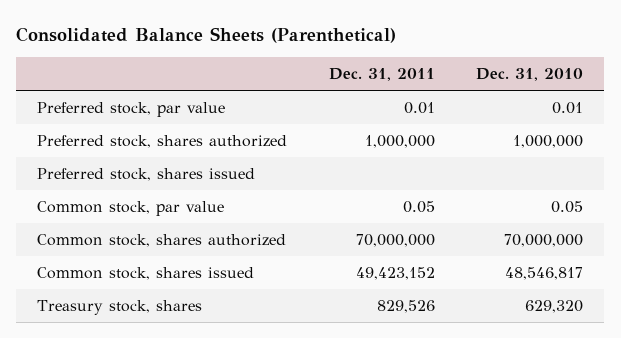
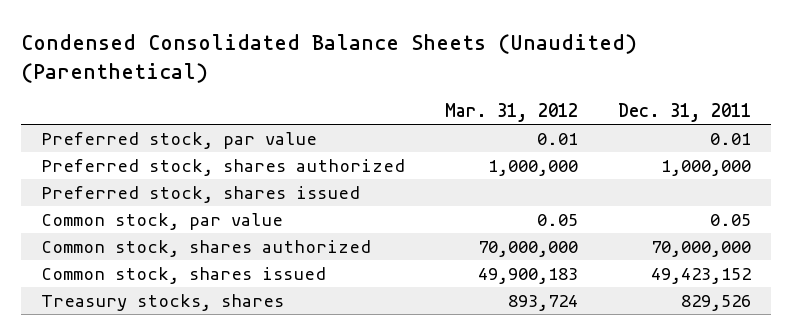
[16,27,397,44] Consolidated Balance Sheets (Parenthetical) -> [21,34,638,83] Condensed Consolidated Balance Sheets (Unaudited) (Parenthetical)
[476,68,584,82] Dec. 31, 2010 -> none
none -> [445,103,579,123] Mar. 31, 2012
[37,299,203,315] Treasury stock, shares -> [41,293,285,311] Treasury stocks, shares

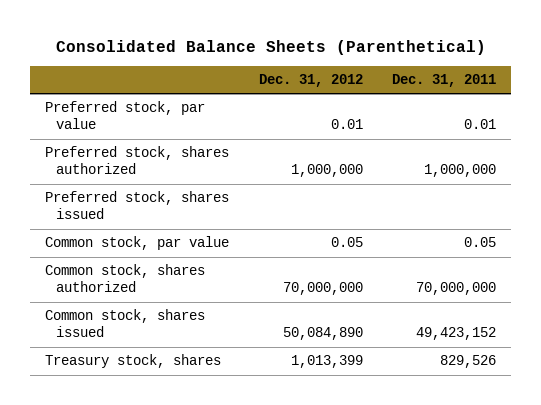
[21,34,638,83] Condensed Consolidated Balance Sheets (Unaudited) (Parenthetical) -> [55,39,486,55] Consolidated Balance Sheets (Parenthetical)
[445,103,579,123] Mar. 31, 2012 -> none
none -> [258,74,363,88] Dec. 31, 2012
[41,293,285,311] Treasury stocks, shares -> [44,354,221,369] Treasury stock, shares

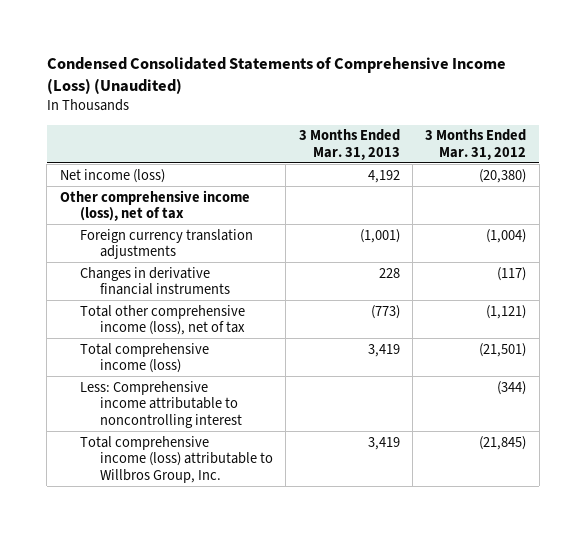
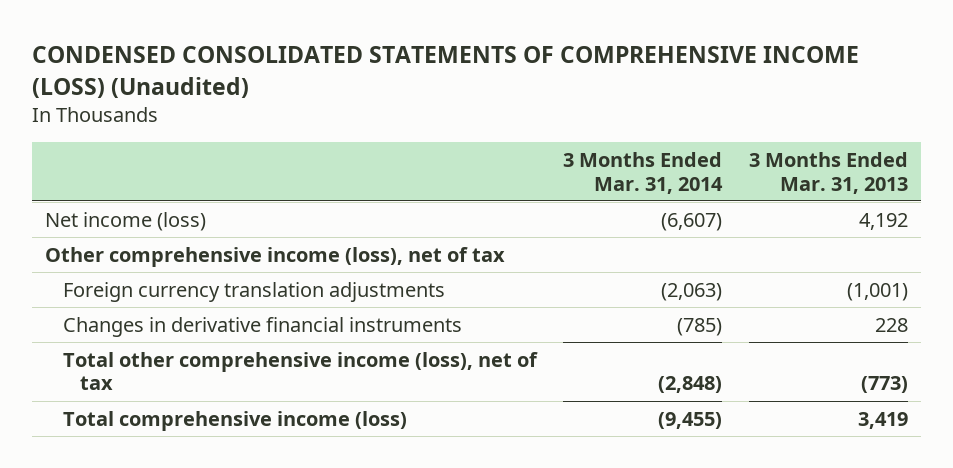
[46,56,506,95] Condensed Consolidated Statements of Comprehensive Income (Loss) (Unaudited) -> [31,46,859,98] CONDENSED CONSOLIDATED STATEMENTS OF COMPREHENSIVE INCOME (LOSS) (Unaudited)
[425,129,527,160] 3 Months Ended Mar. 31, 2012 -> none
none -> [563,151,724,194] 3 Months Ended Mar. 31, 2014
[79,380,243,428] Less: Comprehensive income attributable to noncontrolling interest -> none
[79,435,274,483] Total comprehensive income (loss) attributable to Willbros Group, Inc. -> none

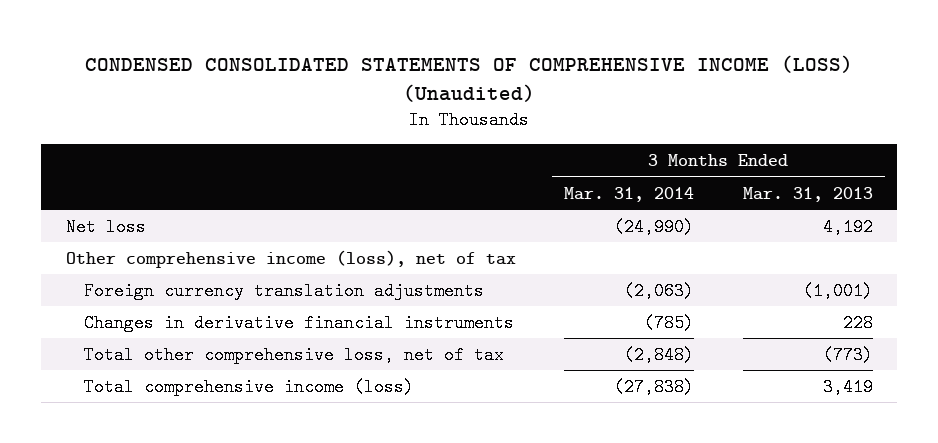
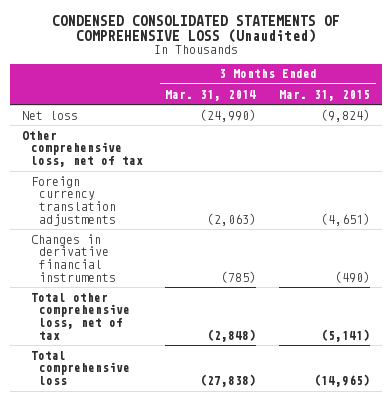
[85,54,854,102] CONDENSED CONSOLIDATED STATEMENTS OF COMPREHENSIVE INCOME (LOSS) (Unaudited) -> [52,14,341,43] CONDENSED CONSOLIDATED STATEMENTS OF COMPREHENSIVE LOSS (Unaudited)
[742,186,873,202] Mar. 31, 2013 -> none
none -> [279,89,371,101] Mar. 31, 2015
[65,249,516,268] Other comprehensive income (loss), net of tax -> [21,130,143,168] Other comprehensive loss, net of tax
[83,377,414,396] Total comprehensive income (loss) -> [30,350,131,386] Total comprehensive loss

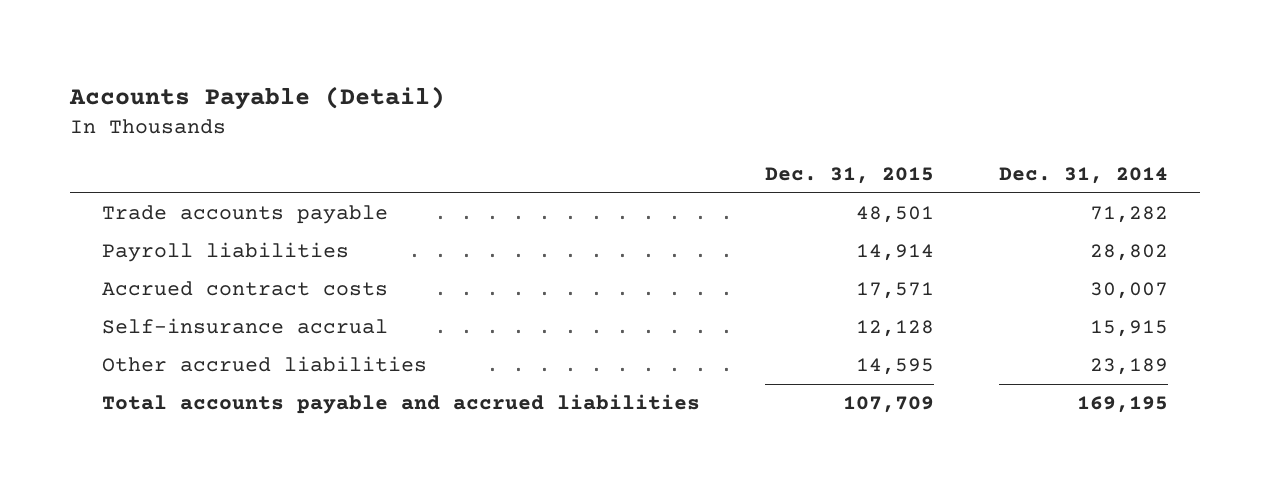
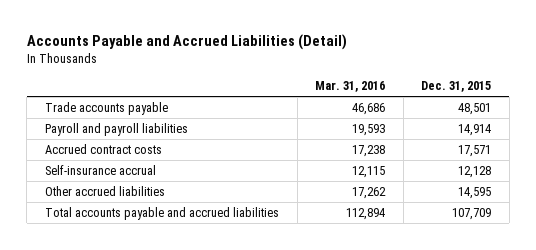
[69,85,446,110] Accounts Payable (Detail) -> [26,34,347,51] Accounts Payable and Accrued Liabilities (Detail)
[998,166,1168,184] Dec. 31, 2014 -> none
none -> [315,81,386,93] Mar. 31, 2016
[102,242,350,263] Payroll liabilities -> [44,122,188,136] Payroll and payroll liabilities

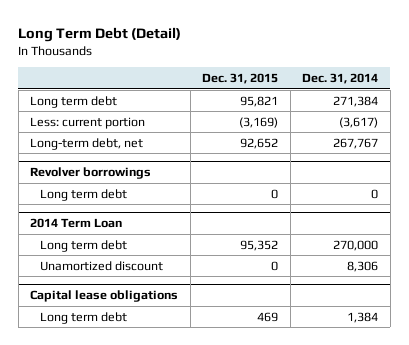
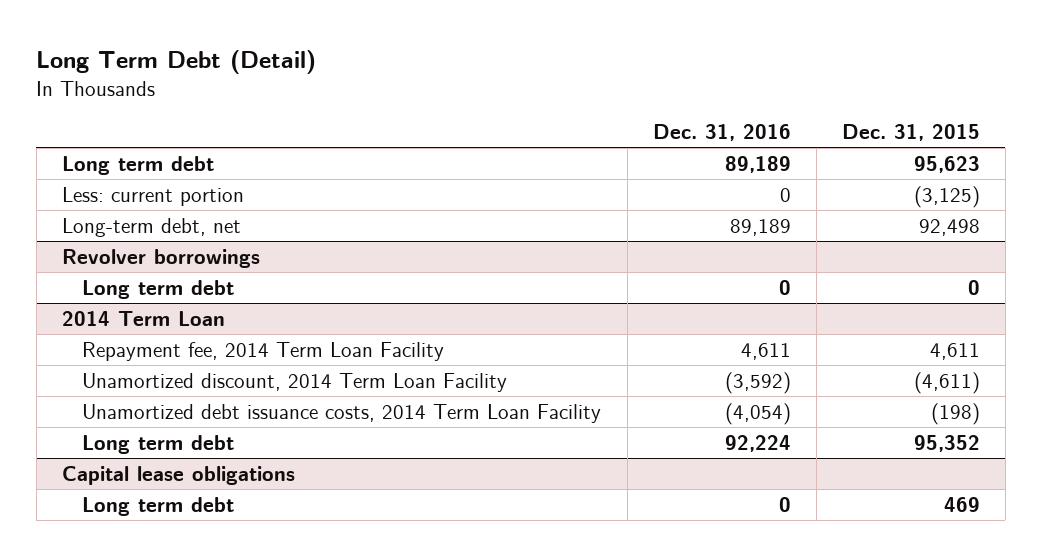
[302,73,379,85] Dec. 31, 2014 -> none
none -> [652,123,791,141] Dec. 31, 2016
[240,95,279,107] 95,821 -> [913,155,980,173] 95,623
[239,116,279,128] (3,169) -> [913,185,980,208] (3,125)
[240,137,279,149] 92,652 -> [918,218,980,236] 92,498
none -> [82,341,445,361] Repayment fee, 2014 Term Loan Facility
none -> [82,372,508,392] Unamortized discount, 2014 Term Loan Facility
none -> [82,403,602,423] Unamortized debt issuance costs, 2014 Term Loan Facility
[40,260,164,271] Unamortized discount -> none

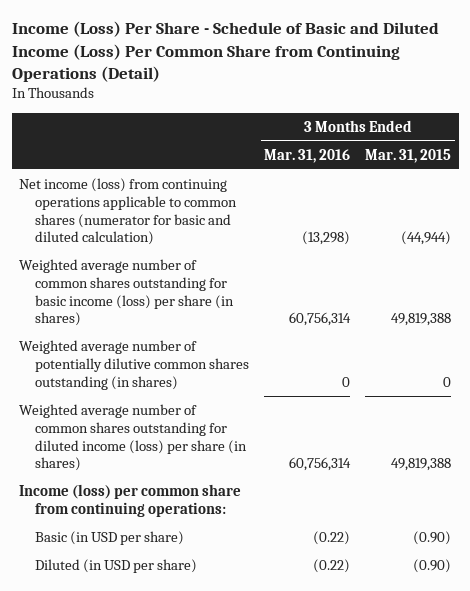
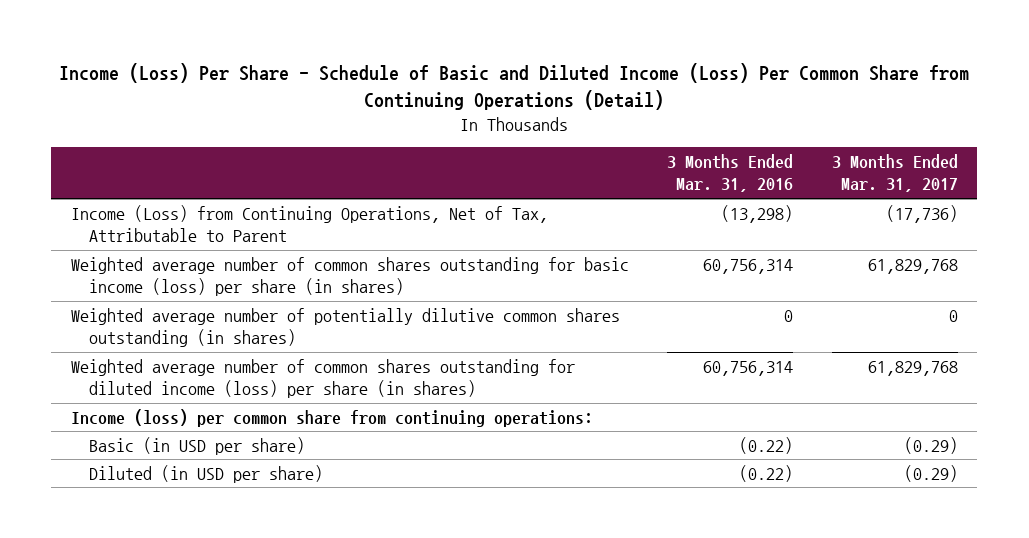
[365,148,452,163] Mar. 31, 2015 -> none
none -> [831,153,958,193] 3 Months Ended Mar. 31, 2017
[19,177,238,246] Net income (loss) from continuing operations applicable to common shares (numerator for basic and diluted calculation) -> [70,204,548,243] Income (Loss) from Continuing Operations, Net of Tax, Attributable to Parent

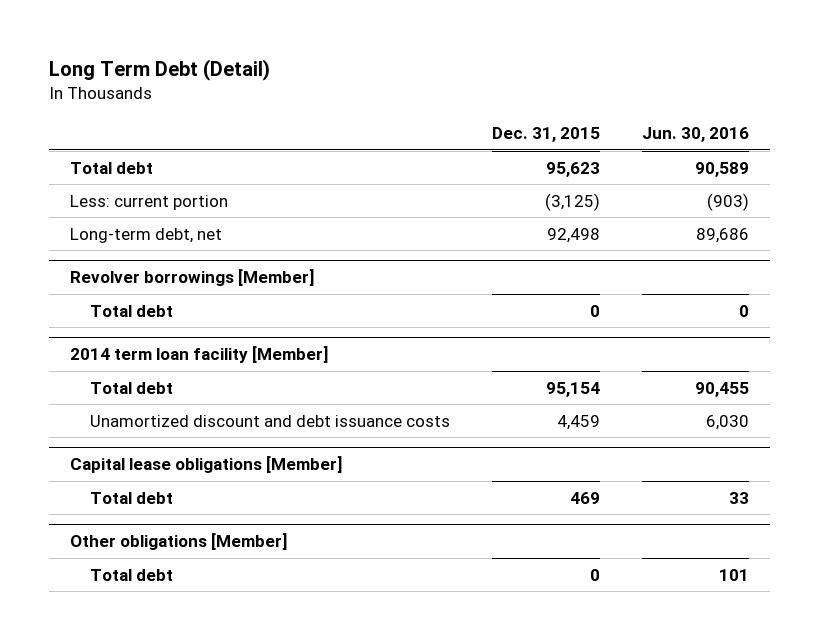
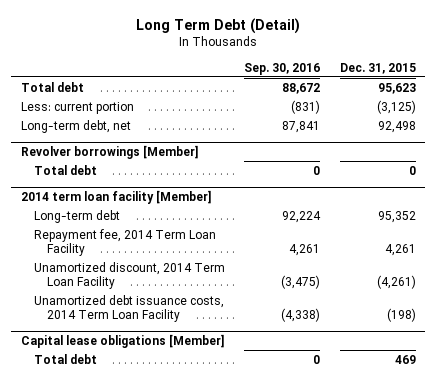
[642,127,750,143] Jun. 30, 2016 -> none
none -> [244,62,321,75] Sep. 30, 2016
[89,381,173,394] Total debt -> none
[89,414,450,427] Unamortized discount and debt issuance costs -> none
none -> [33,209,120,223] Long-term debt
none -> [33,228,216,256] Repayment fee, 2014 Term Loan Facility
none -> [33,261,225,289] Unamortized discount, 2014 Term Loan Facility
none -> [33,294,224,322] Unamortized debt issuance costs, 2014 Term Loan Facility
[70,533,288,551] Other obligations [Member] -> none
[89,568,173,581] Total debt -> none

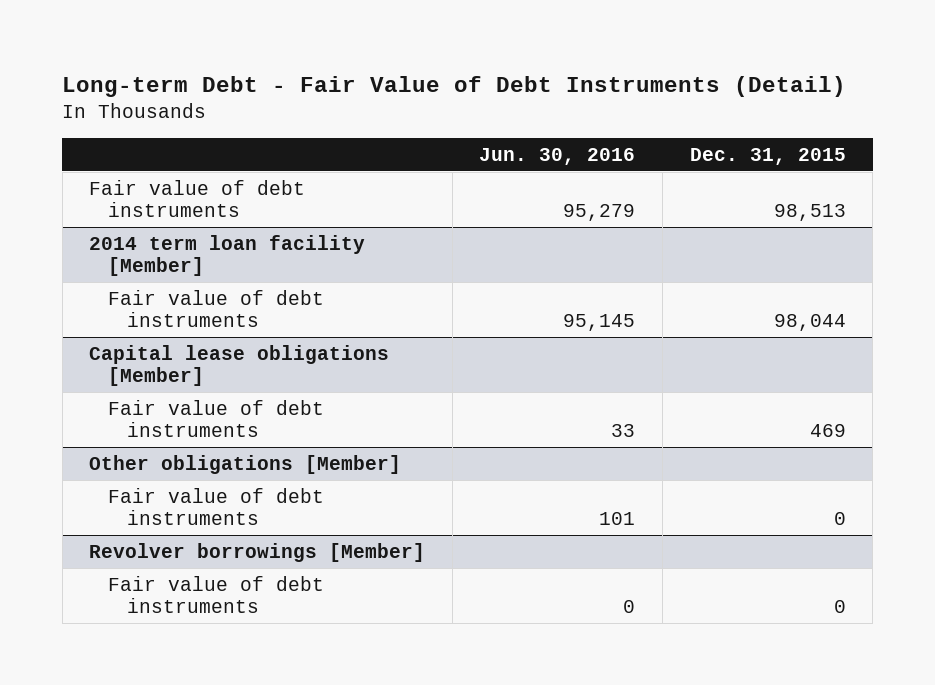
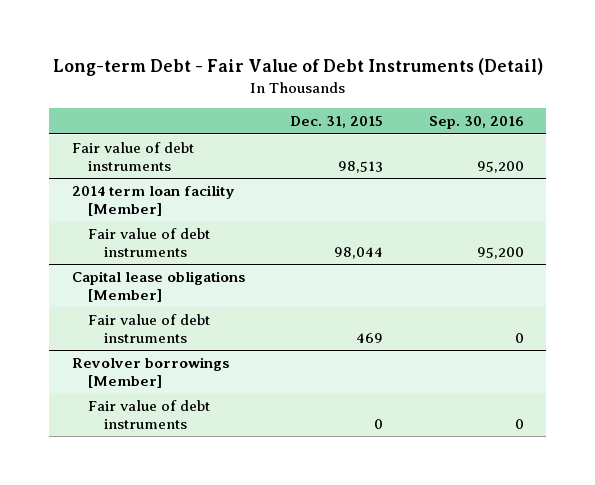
[479,147,636,165] Jun. 30, 2016 -> none
none -> [428,116,524,130] Sep. 30, 2016
[89,454,402,474] Other obligations [Member] -> none
[108,487,325,526] Fair value of debt instruments -> none

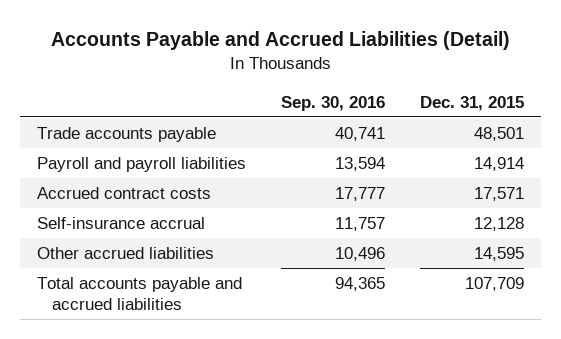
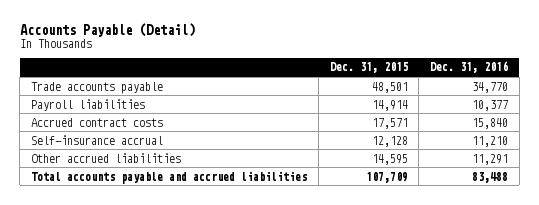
[50,31,510,51] Accounts Payable and Accrued Liabilities (Detail) -> [19,23,195,38] Accounts Payable (Detail)
[281,95,386,111] Sep. 30, 2016 -> none
none -> [430,61,509,74] Dec. 31, 2016
[37,157,247,173] Payroll and payroll liabilities -> [31,98,146,111] Payroll liabilities

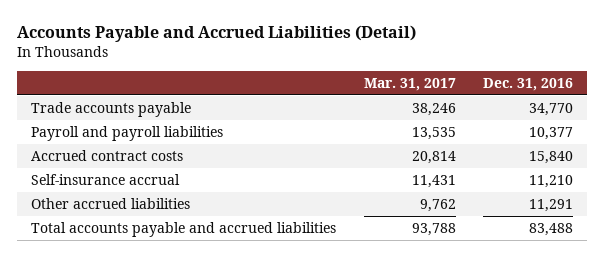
[19,23,195,38] Accounts Payable (Detail) -> [16,25,416,43] Accounts Payable and Accrued Liabilities (Detail)
[329,62,408,74] Dec. 31, 2015 -> none
none -> [363,78,456,92] Mar. 31, 2017
[31,98,146,111] Payroll liabilities -> [30,125,223,141] Payroll and payroll liabilities

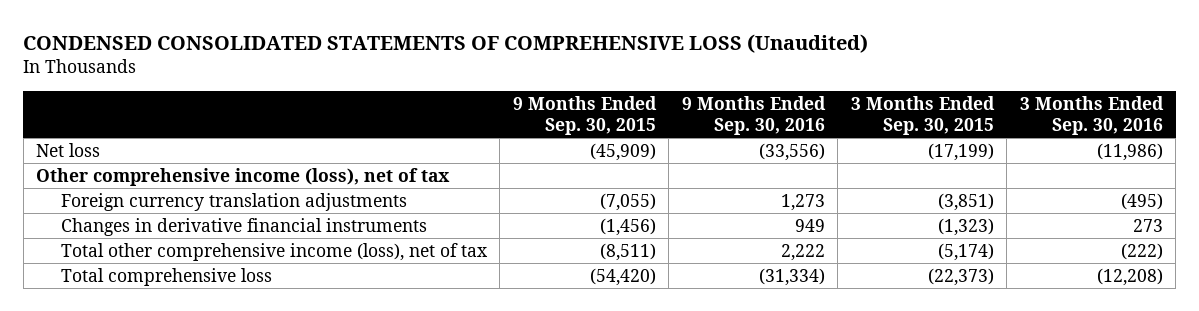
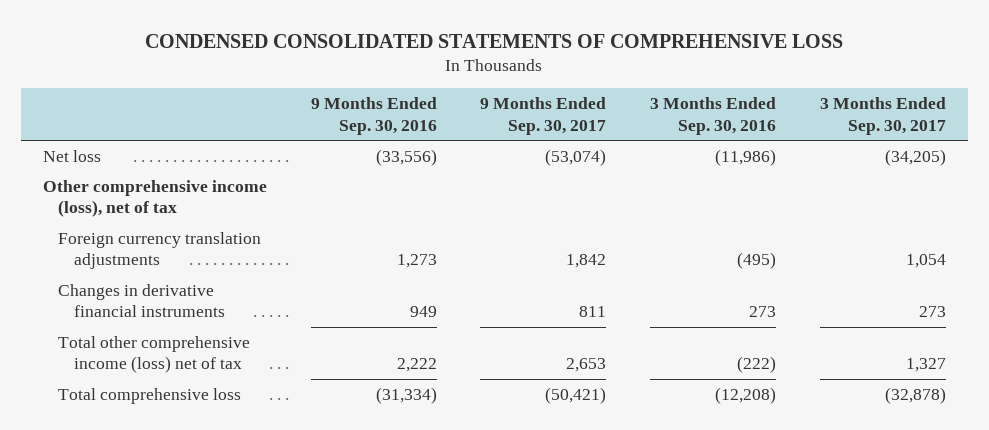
[23,34,869,54] CONDENSED CONSOLIDATED STATEMENTS OF COMPREHENSIVE LOSS (Unaudited) -> [145,33,844,48] CONDENSED CONSOLIDATED STATEMENTS OF COMPREHENSIVE LOSS
[512,95,657,135] 9 Months Ended Sep. 30, 2015 -> none
[850,95,995,135] 3 Months Ended Sep. 30, 2015 -> none
none -> [480,97,607,135] 9 Months Ended Sep. 30, 2017
none -> [819,97,946,135] 3 Months Ended Sep. 30, 2017
[60,242,488,261] Total other comprehensive income (loss), net of tax -> [58,335,251,374] Total other comprehensive income (loss) net of tax

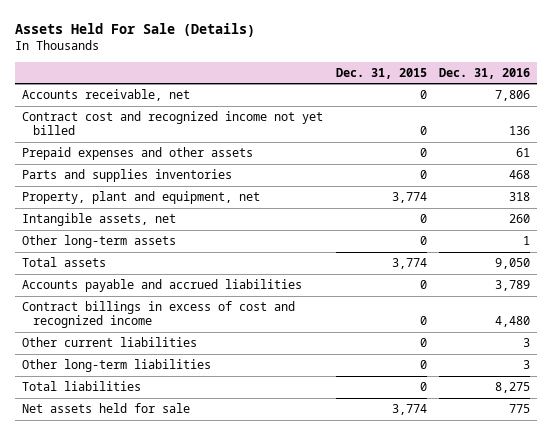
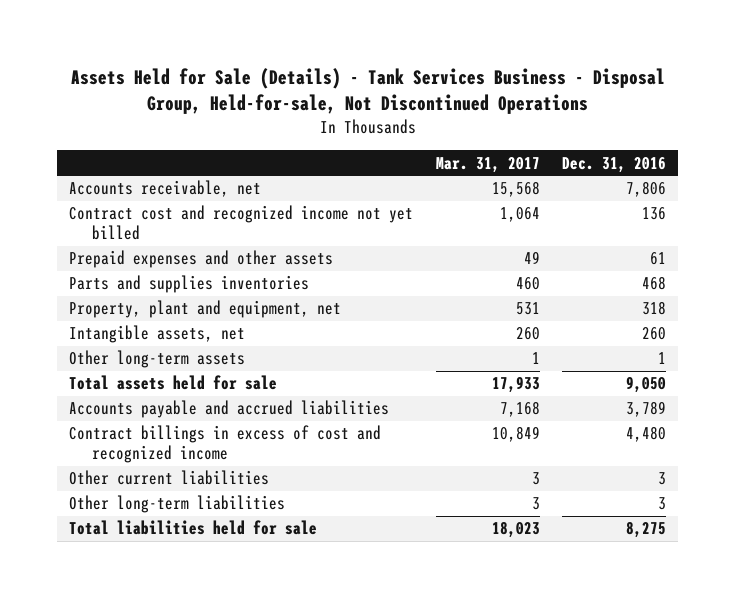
[15,22,256,37] Assets Held For Sale (Details) -> [70,67,665,115] Assets Held for Sale (Details) - Tank Services Business - Disposal Group, Held-for-sale, Not Discontinued Operations
[335,67,427,79] Dec. 31, 2015 -> none
none -> [435,156,540,173] Mar. 31, 2017
[21,257,106,268] Total assets -> [68,375,277,391] Total assets held for sale
[21,403,190,414] Net assets held for sale -> none
[21,381,141,392] Total liabilities -> [68,520,317,536] Total liabilities held for sale

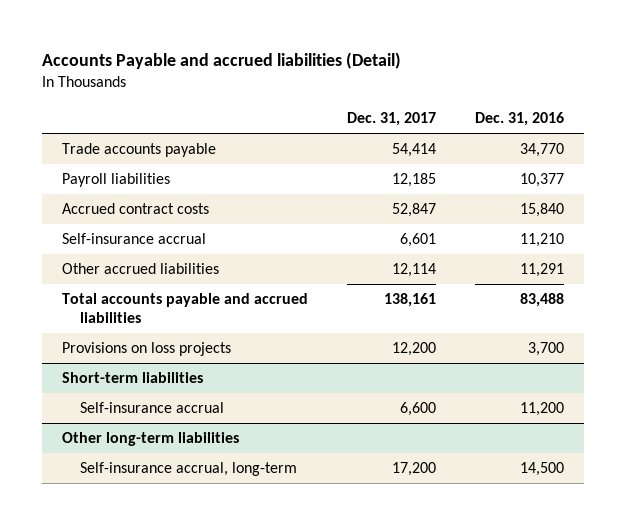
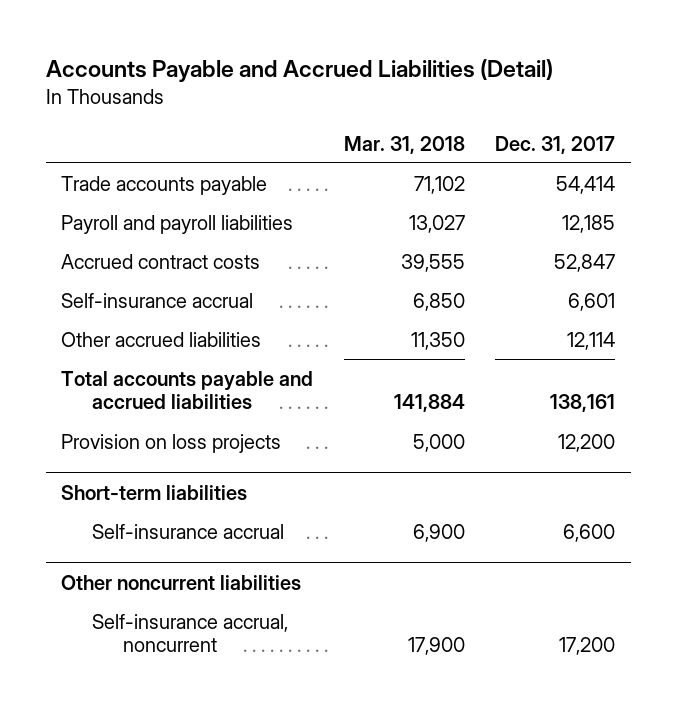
[41,52,401,70] Accounts Payable and accrued liabilities (Detail) -> [45,58,553,82] Accounts Payable and Accrued Liabilities (Detail)
[475,112,565,127] Dec. 31, 2016 -> none
none -> [343,135,465,154] Mar. 31, 2018
[61,173,170,188] Payroll liabilities -> [61,214,294,234] Payroll and payroll liabilities
[61,342,231,357] Provisions on loss projects -> [61,433,282,453] Provision on loss projects
[61,432,239,447] Other long-term liabilities -> [61,574,302,590] Other noncurrent liabilities
[80,462,298,477] Self-insurance accrual, long-term -> [92,613,289,653] Self-insurance accrual, noncurrent

